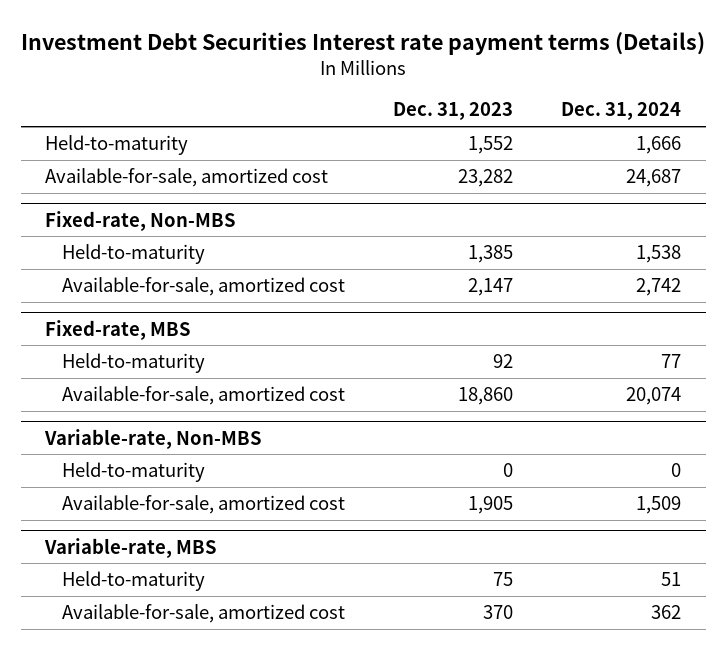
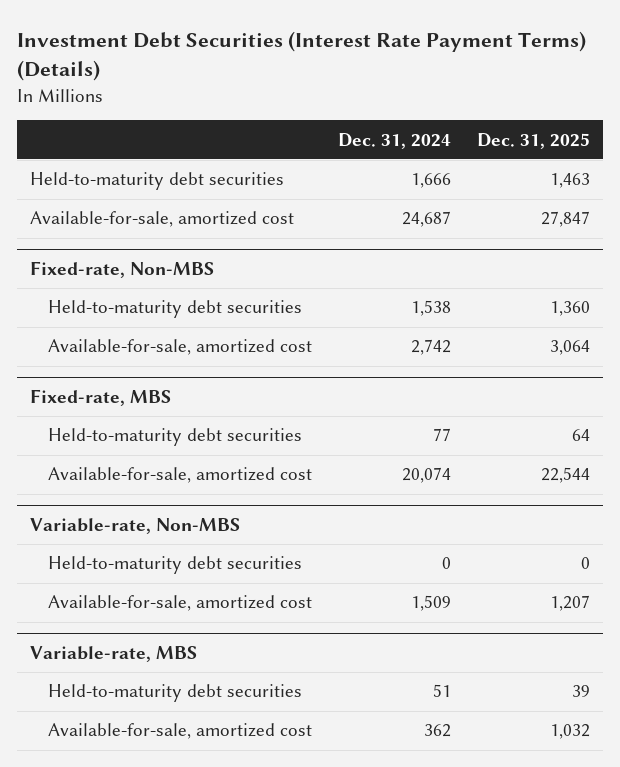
[21,32,706,56] Investment Debt Securities Interest rate payment terms (Details) -> [17,30,587,82] Investment Debt Securities (Interest Rate Payment Terms) (Details)
[393,102,514,121] Dec. 31, 2023 -> none
none -> [476,132,590,149] Dec. 31, 2025
[45,135,189,156] Held-to-maturity -> [30,172,285,191] Held-to-maturity debt securities
[61,244,205,265] Held-to-maturity -> [47,300,302,319] Held-to-maturity debt securities
[61,353,205,374] Held-to-maturity -> [47,428,302,447] Held-to-maturity debt securities
[61,462,205,483] Held-to-maturity -> [47,556,302,575] Held-to-maturity debt securities
[61,571,205,592] Held-to-maturity -> [47,684,302,703] Held-to-maturity debt securities

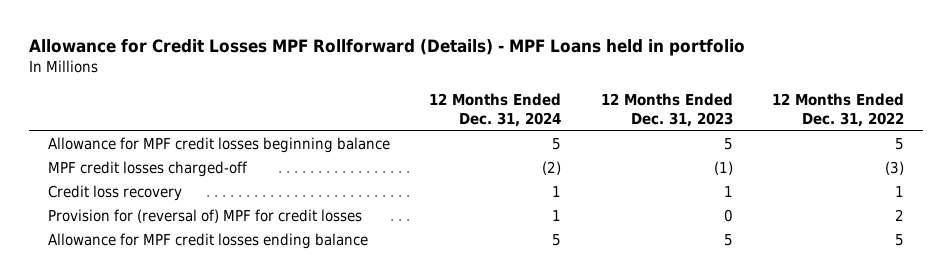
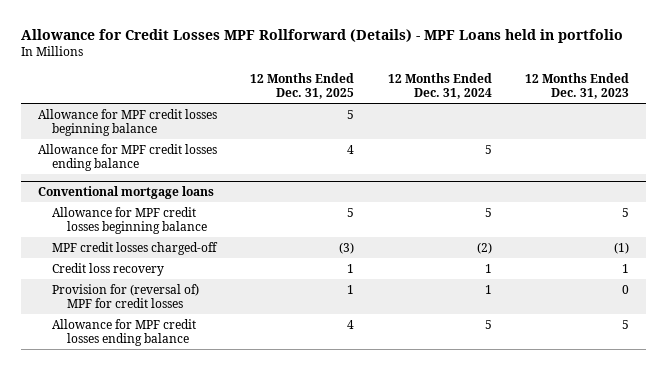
[771,92,904,127] 12 Months Ended Dec. 31, 2022 -> none
none -> [250,72,355,100] 12 Months Ended Dec. 31, 2025
none -> [37,108,217,137] Allowance for MPF credit losses beginning balance
none -> [37,143,217,172] Allowance for MPF credit losses ending balance
none -> [37,185,214,199] Conventional mortgage loans

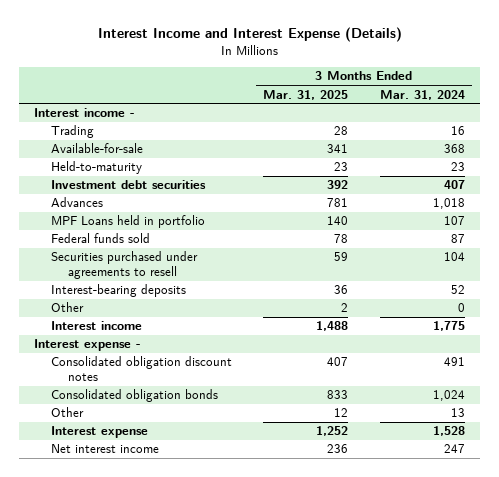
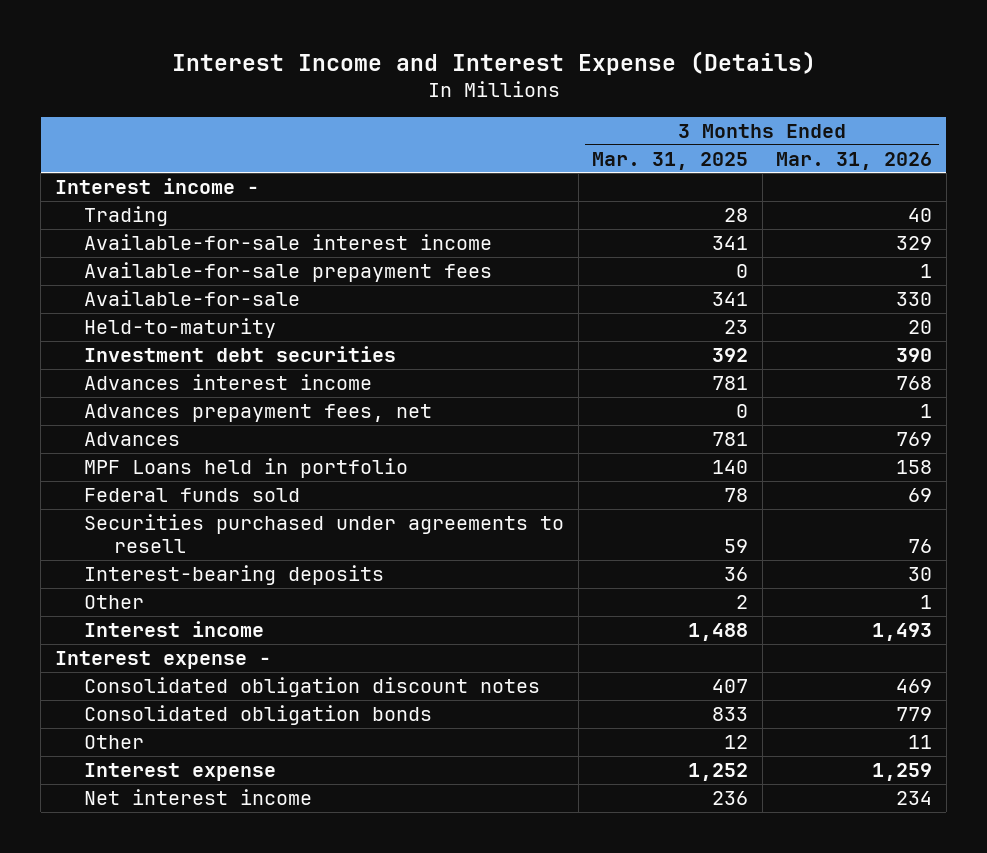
[379,89,465,100] Mar. 31, 2024 -> none
none -> [776,151,933,170] Mar. 31, 2026
none -> [84,234,493,251] Available-for-sale interest income
none -> [84,262,493,283] Available-for-sale prepayment fees
none -> [84,374,373,391] Advances interest income
none -> [84,404,433,423] Advances prepayment fees, net

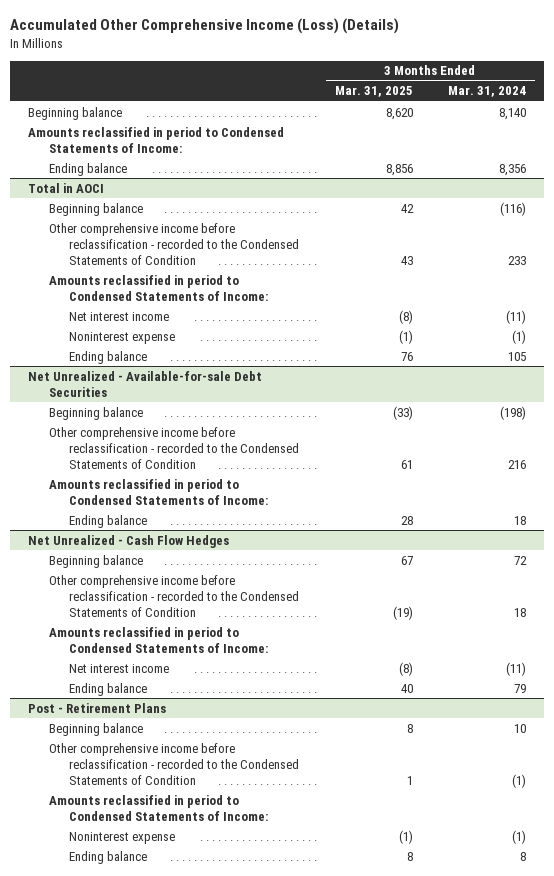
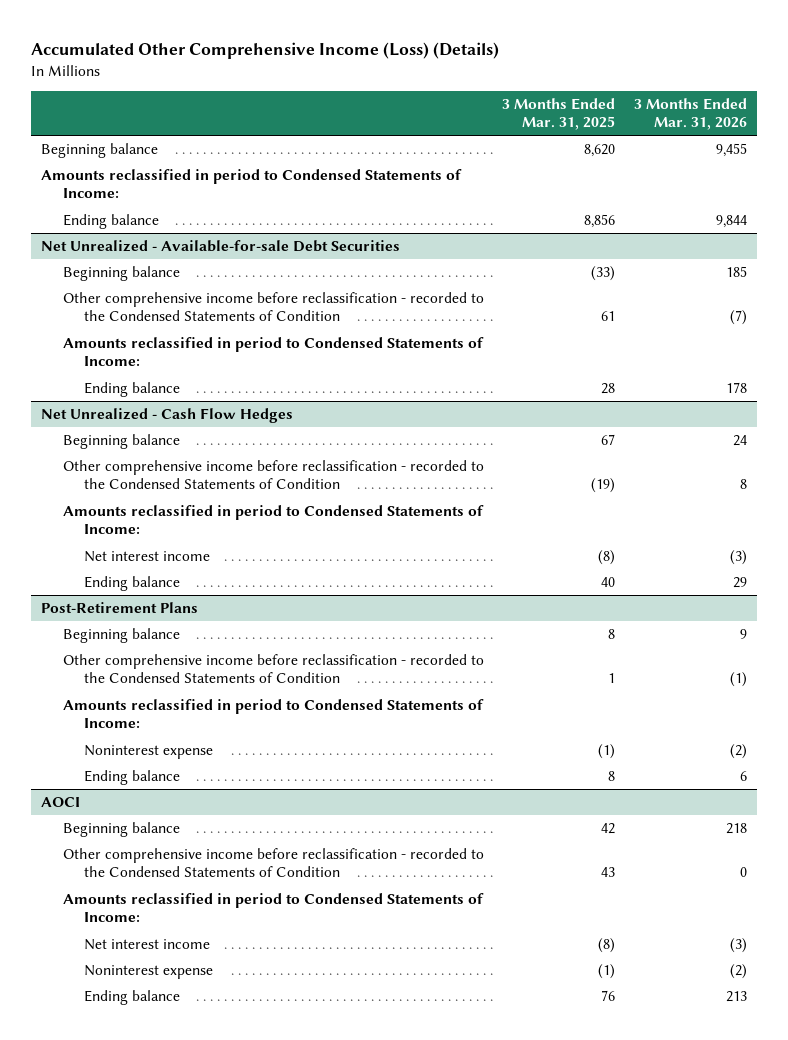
[448,86,527,98] Mar. 31, 2024 -> none
none -> [634,97,748,131] 3 Months Ended Mar. 31, 2026
[28,182,105,193] Total in AOCI -> none
[48,202,143,216] Beginning balance -> none
[48,222,300,265] Other comprehensive income before reclassification - recorded to the Condensed Statements of Condition -> none
[48,274,269,301] Amounts reclassified in period to Condensed Statements of Income: -> none
[69,311,170,321] Net interest income -> none
[69,331,176,344] Noninterest expense -> none
[69,350,148,364] Ending balance -> none
[28,702,167,713] Post - Retirement Plans -> [40,602,198,614] Post-Retirement Plans
none -> [40,797,80,808] AOCI
none -> [62,822,180,838] Beginning balance
none -> [62,848,484,878] Other comprehensive income before reclassification - recorded to the Condensed Statements of Condition
none -> [62,893,484,923] Amounts reclassified in period to Condensed Statements of Income:
none -> [84,939,211,951] Net interest income
none -> [84,965,214,980] Noninterest expense
none -> [84,990,181,1006] Ending balance

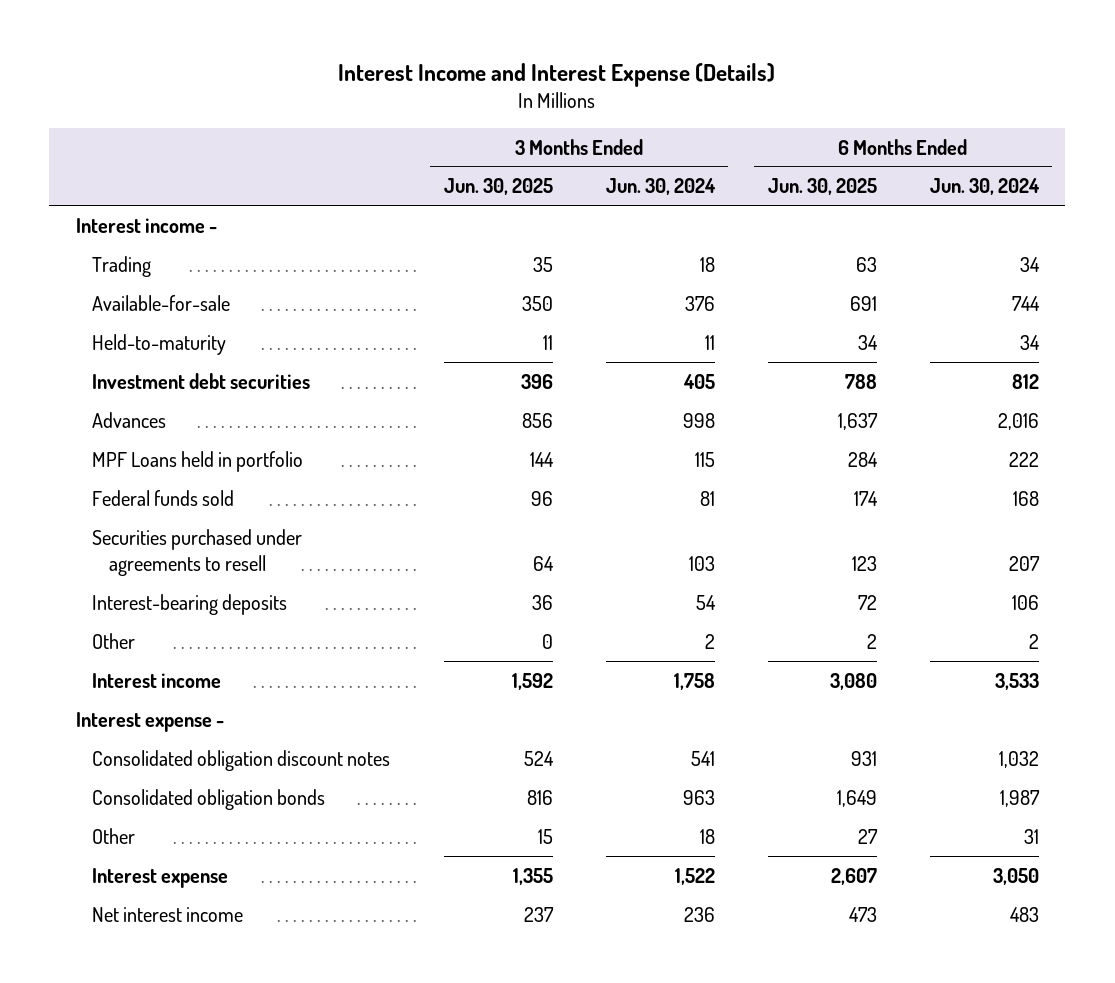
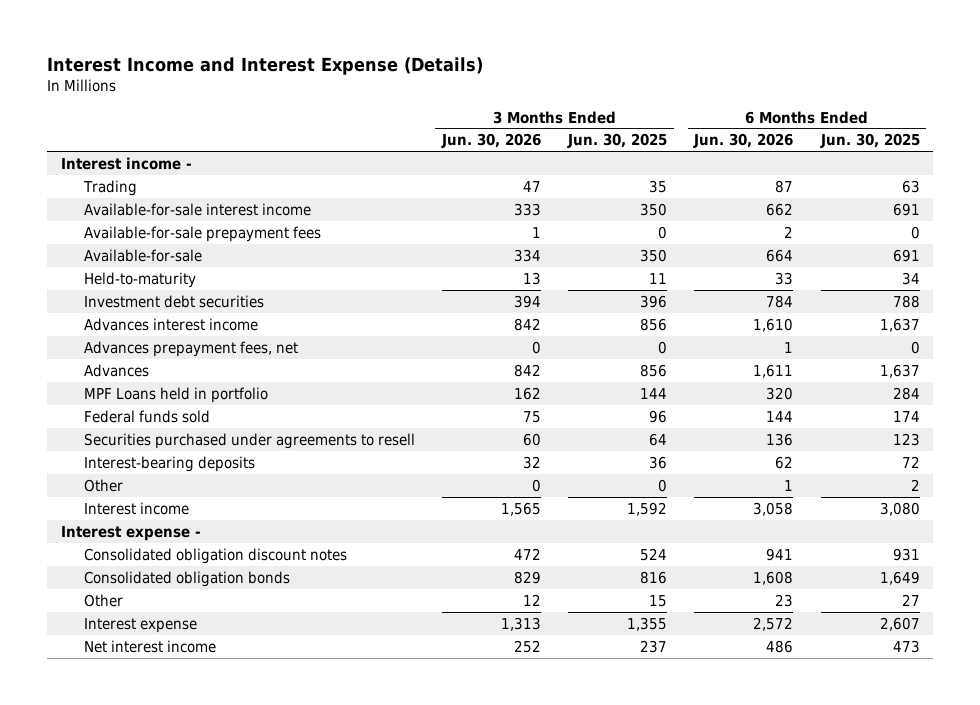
[605,178,716,196] Jun. 30, 2024 -> none
[929,178,1040,196] Jun. 30, 2024 -> none
none -> [441,133,542,149] Jun. 30, 2026
none -> [693,133,794,149] Jun. 30, 2026
none -> [83,202,311,216] Available-for-sale interest income
none -> [83,225,321,242] Available-for-sale prepayment fees
none -> [83,317,258,331] Advances interest income
none -> [83,340,298,357] Advances prepayment fees, net

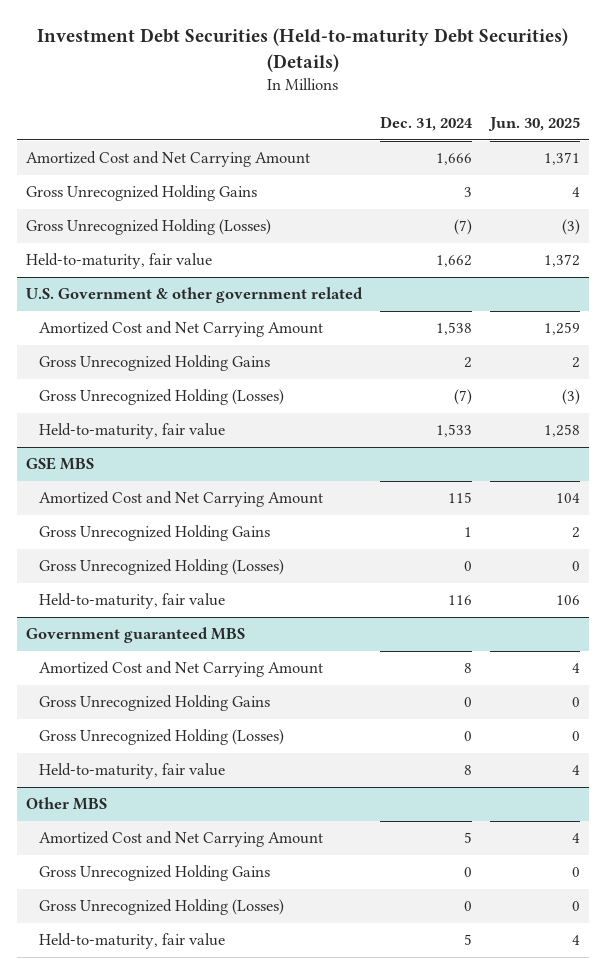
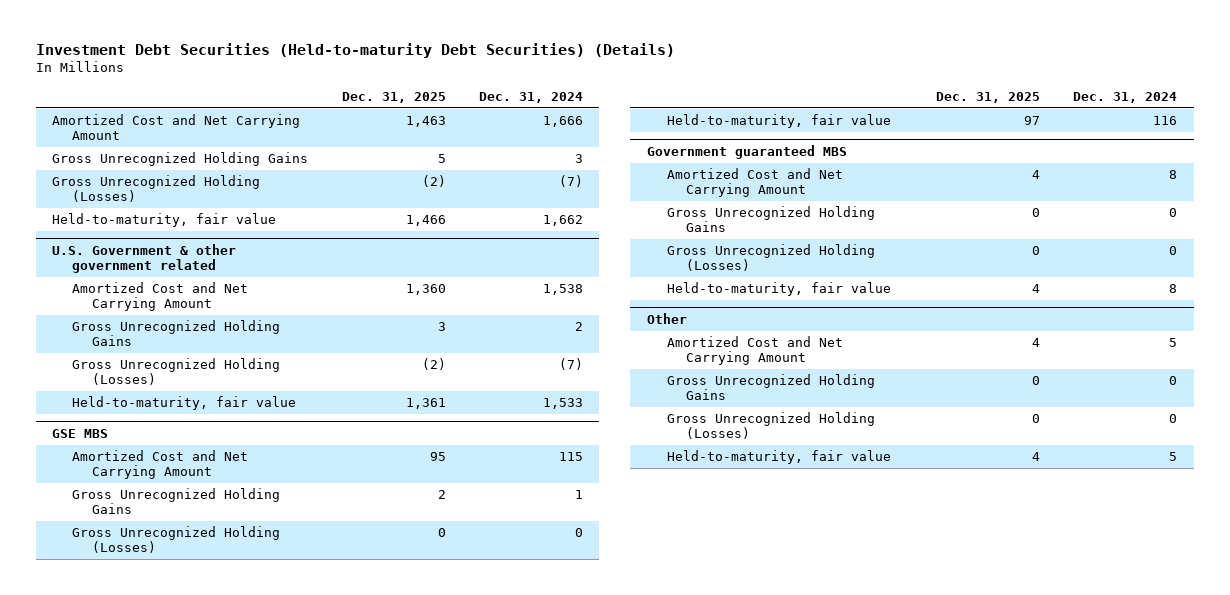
[487,117,580,132] Jun. 30, 2025 -> none
none -> [341,91,446,103] Dec. 31, 2025
[25,797,107,811] Other MBS -> [646,312,687,324] Other

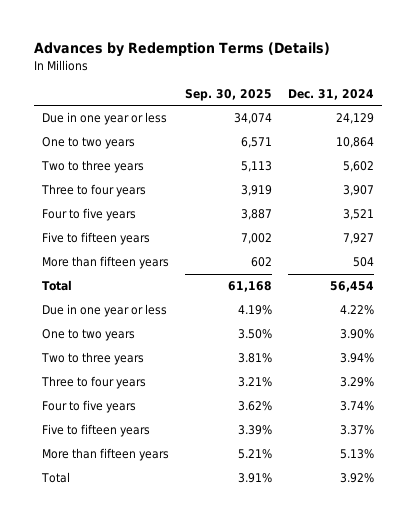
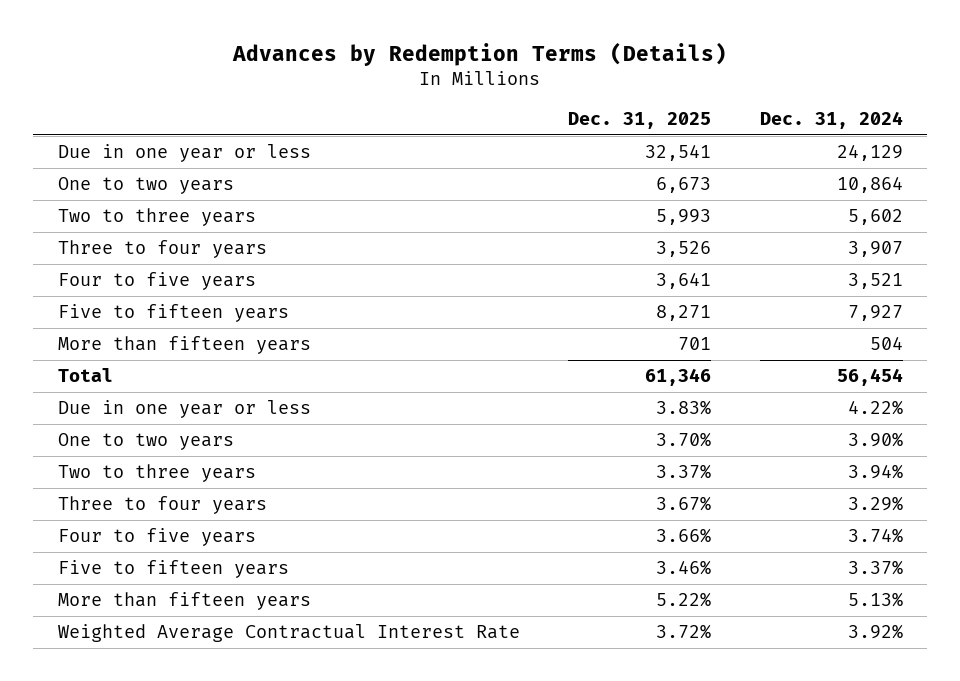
[185,88,273,101] Sep. 30, 2025 -> none
none -> [568,112,712,130] Dec. 31, 2025
[41,472,71,484] Total -> [57,624,520,643] Weighted Average Contractual Interest Rate

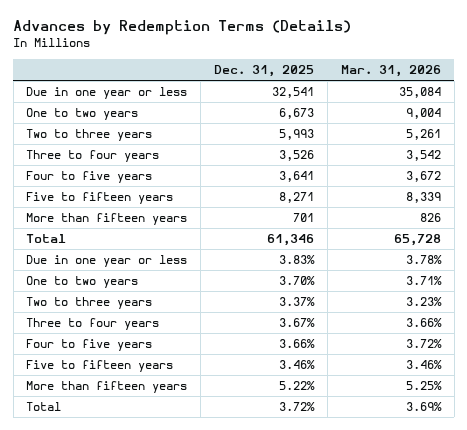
[759,111,903,130] Dec. 31, 2024 -> none
none -> [341,65,442,78] Mar. 31, 2026
[57,624,520,643] Weighted Average Contractual Interest Rate -> [26,402,62,412] Total

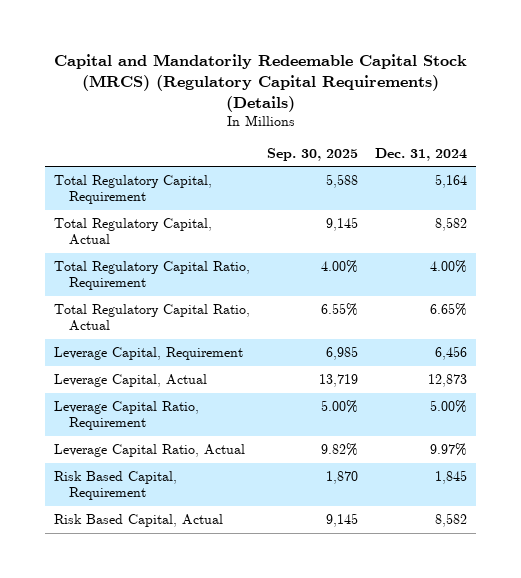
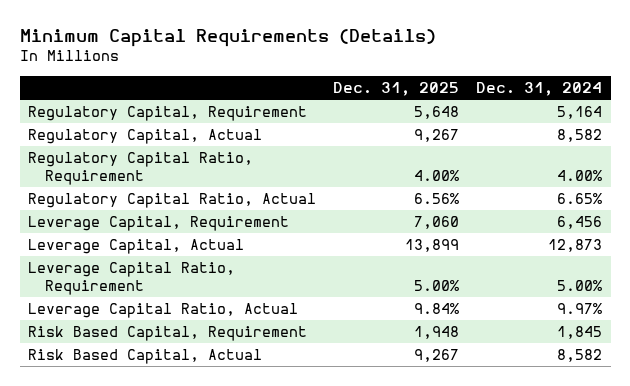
[53,54,467,113] Capital and Mandatorily Redeemable Capital Stock (MRCS) (Regulatory Capital Requirements) (Details) -> [19,28,436,47] Minimum Capital Requirements (Details)
[267,147,359,161] Sep. 30, 2025 -> none
none -> [333,81,460,96] Dec. 31, 2025
[53,174,212,205] Total Regulatory Capital, Requirement -> [28,106,308,122] Regulatory Capital, Requirement
[53,217,212,246] Total Regulatory Capital, Actual -> [28,129,263,145] Regulatory Capital, Actual
[53,260,250,291] Total Regulatory Capital Ratio, Requirement -> [28,152,254,186] Regulatory Capital Ratio, Requirement
[53,303,250,332] Total Regulatory Capital Ratio, Actual -> [28,193,317,209] Regulatory Capital Ratio, Actual

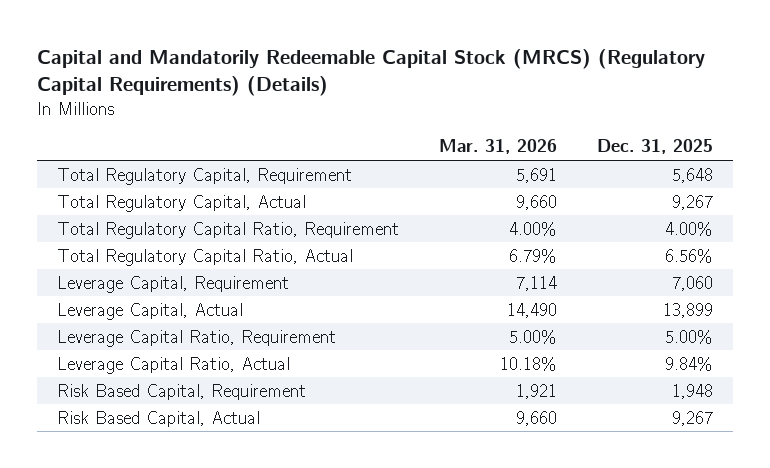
[19,28,436,47] Minimum Capital Requirements (Details) -> [37,49,706,97] Capital and Mandatorily Redeemable Capital Stock (MRCS) (Regulatory Capital Requirements) (Details)
[476,81,603,96] Dec. 31, 2024 -> none
none -> [438,139,557,155] Mar. 31, 2026
[28,106,308,122] Regulatory Capital, Requirement -> [56,167,352,185] Total Regulatory Capital, Requirement
[28,129,263,145] Regulatory Capital, Actual -> [56,194,306,212] Total Regulatory Capital, Actual
[28,152,254,186] Regulatory Capital Ratio, Requirement -> [56,221,399,239] Total Regulatory Capital Ratio, Requirement
[28,193,317,209] Regulatory Capital Ratio, Actual -> [56,248,353,266] Total Regulatory Capital Ratio, Actual

